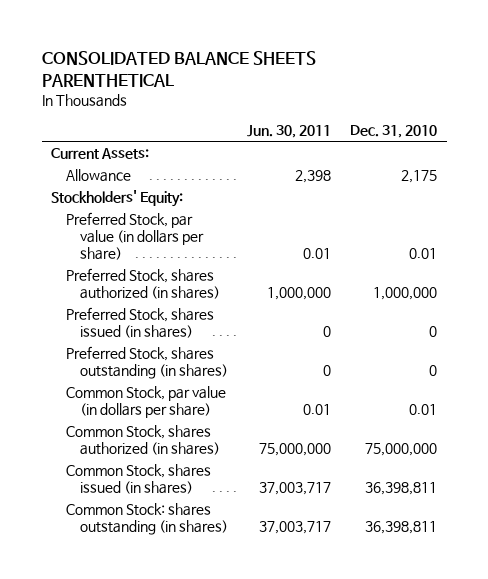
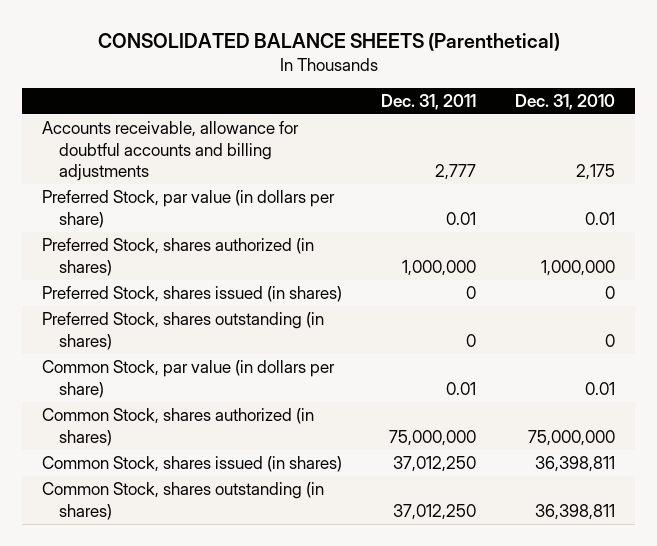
[41,50,316,87] CONSOLIDATED BALANCE SHEETS PARENTHETICAL -> [97,33,560,52] CONSOLIDATED BALANCE SHEETS (Parenthetical)
[246,125,331,139] Jun. 30, 2011 -> none
none -> [381,93,477,110] Dec. 31, 2011
[51,148,150,160] Current Assets: -> none
[51,190,184,208] Stockholders' Equity: -> none
[65,169,131,183] Allowance -> [41,121,299,182] Accounts receivable, allowance for doubtful accounts and billing adjustments
[65,503,228,536] Common Stock: shares outstanding (in shares) -> [41,482,324,520] Common Stock, shares outstanding (in shares)

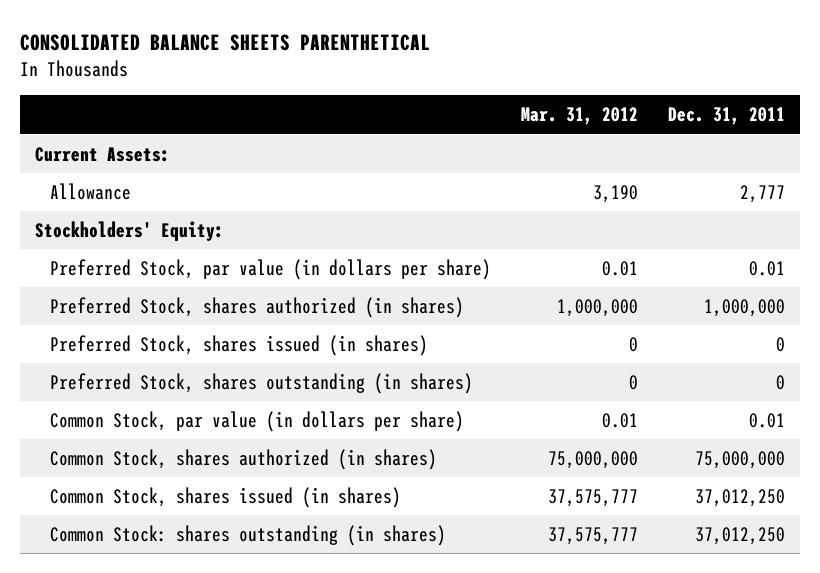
[97,33,560,52] CONSOLIDATED BALANCE SHEETS (Parenthetical) -> [20,34,431,52] CONSOLIDATED BALANCE SHEETS PARENTHETICAL
[515,93,616,110] Dec. 31, 2010 -> none
none -> [520,107,638,126] Mar. 31, 2012
none -> [35,146,171,162] Current Assets:
[41,121,299,182] Accounts receivable, allowance for doubtful accounts and billing adjustments -> [49,182,131,200] Allowance
none -> [35,220,225,241] Stockholders' Equity:
[41,482,324,520] Common Stock, shares outstanding (in shares) -> [49,524,446,546] Common Stock: shares outstanding (in shares)

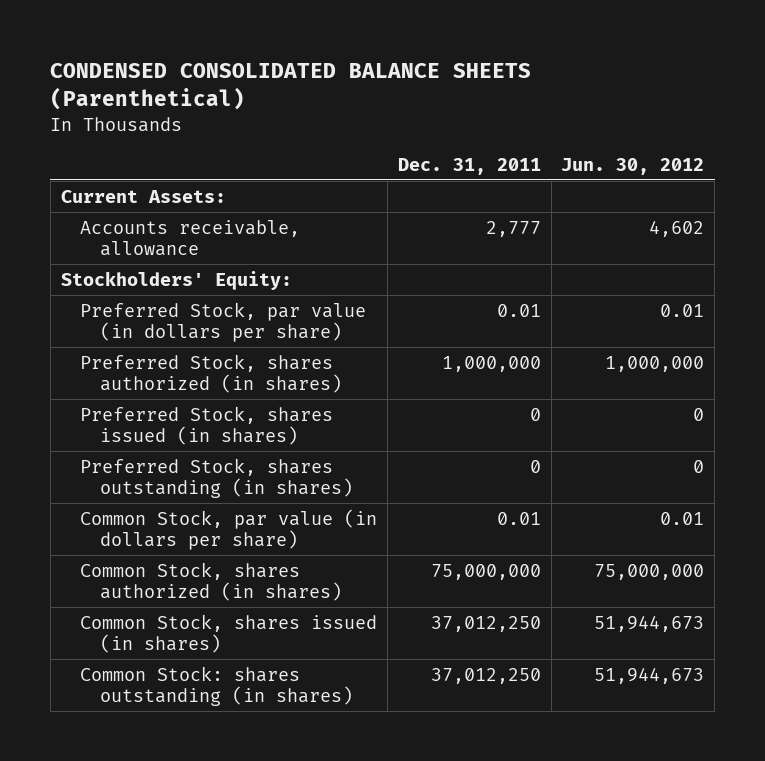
[20,34,431,52] CONSOLIDATED BALANCE SHEETS PARENTHETICAL -> [50,63,532,111] CONDENSED CONSOLIDATED BALANCE SHEETS (Parenthetical)
[520,107,638,126] Mar. 31, 2012 -> none
none -> [561,157,705,175] Jun. 30, 2012
[49,182,131,200] Allowance -> [80,219,301,256] Accounts receivable, allowance

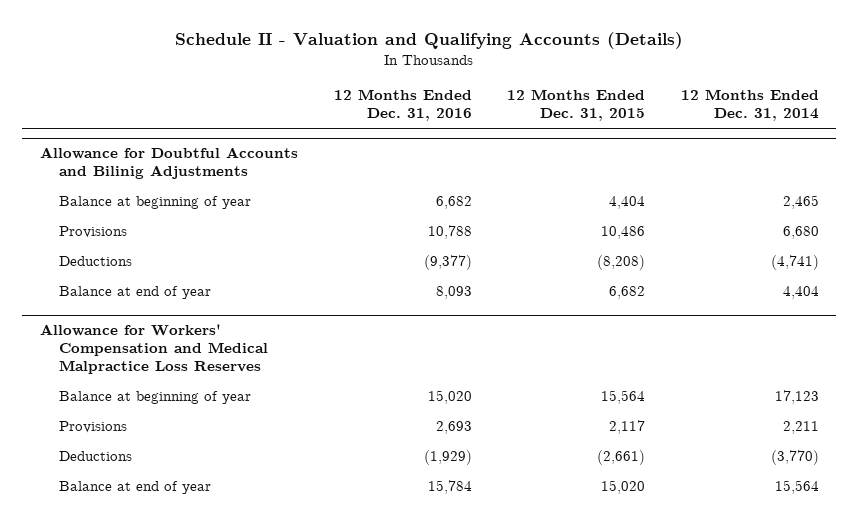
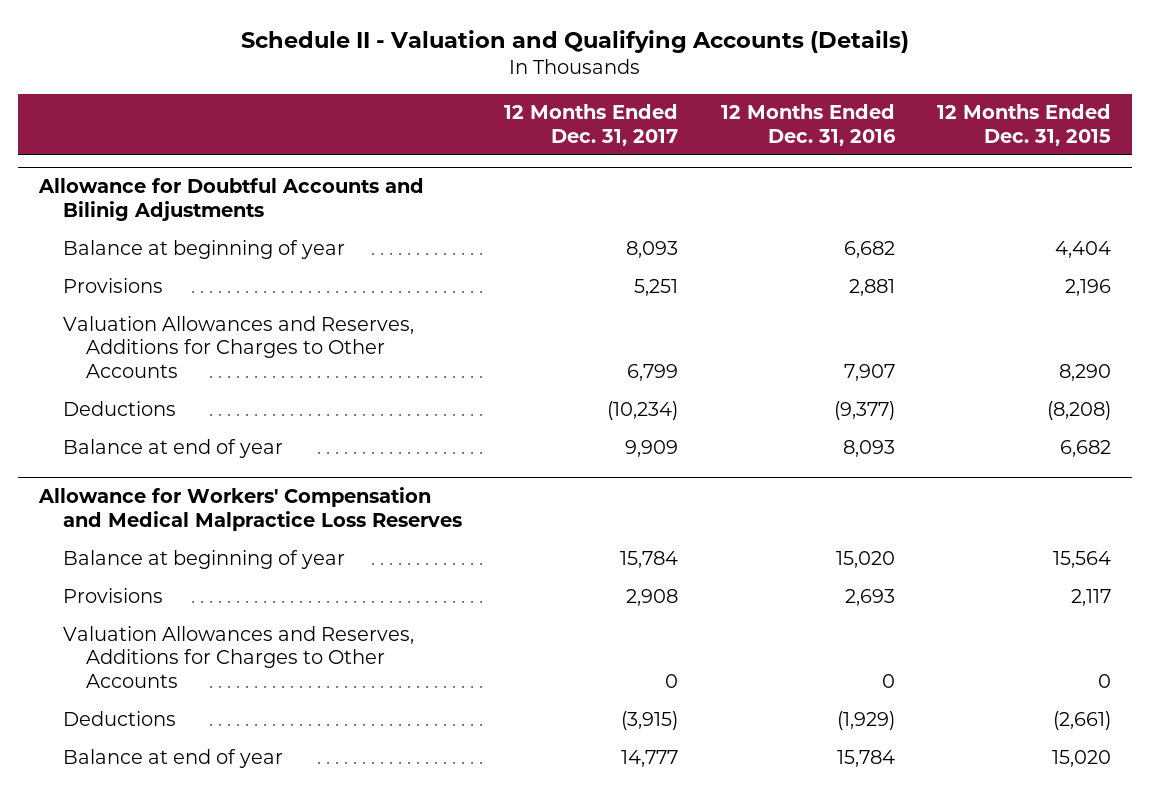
[680,89,819,122] 12 Months Ended Dec. 31, 2014 -> none
none -> [504,104,679,146] 12 Months Ended Dec. 31, 2017
[427,224,472,239] 10,788 -> [848,278,895,296] 2,881
[601,225,646,239] 10,486 -> [1065,278,1112,296] 2,196
none -> [62,315,414,378] Valuation Allowances and Reserves, Additions for Charges to Other Accounts
none -> [62,625,414,688] Valuation Allowances and Reserves, Additions for Charges to Other Accounts

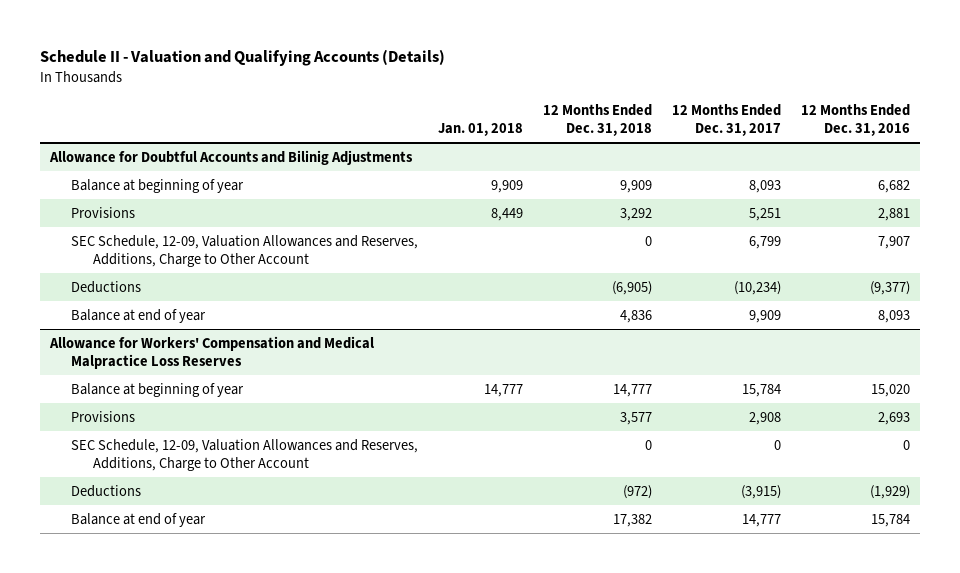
[937,104,1112,146] 12 Months Ended Dec. 31, 2015 -> none
none -> [438,122,524,136] Jan. 01, 2018
none -> [543,104,653,136] 12 Months Ended Dec. 31, 2018
[62,315,414,378] Valuation Allowances and Reserves, Additions for Charges to Other Accounts -> [71,234,419,267] SEC Schedule, 12-09, Valuation Allowances and Reserves, Additions, Charge to Other Account
[62,625,414,688] Valuation Allowances and Reserves, Additions for Charges to Other Accounts -> [71,438,419,471] SEC Schedule, 12-09, Valuation Allowances and Reserves, Additions, Charge to Other Account

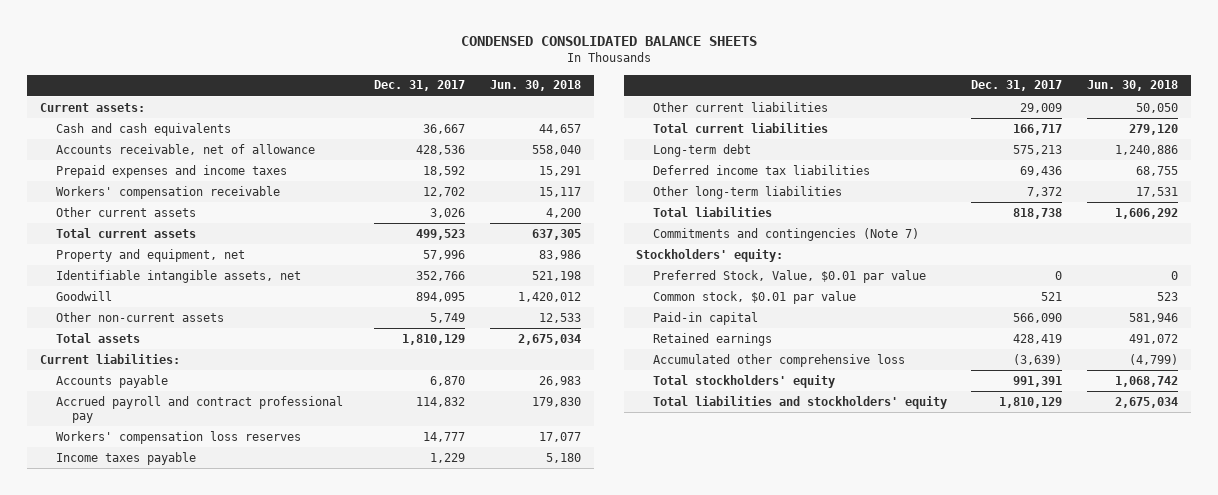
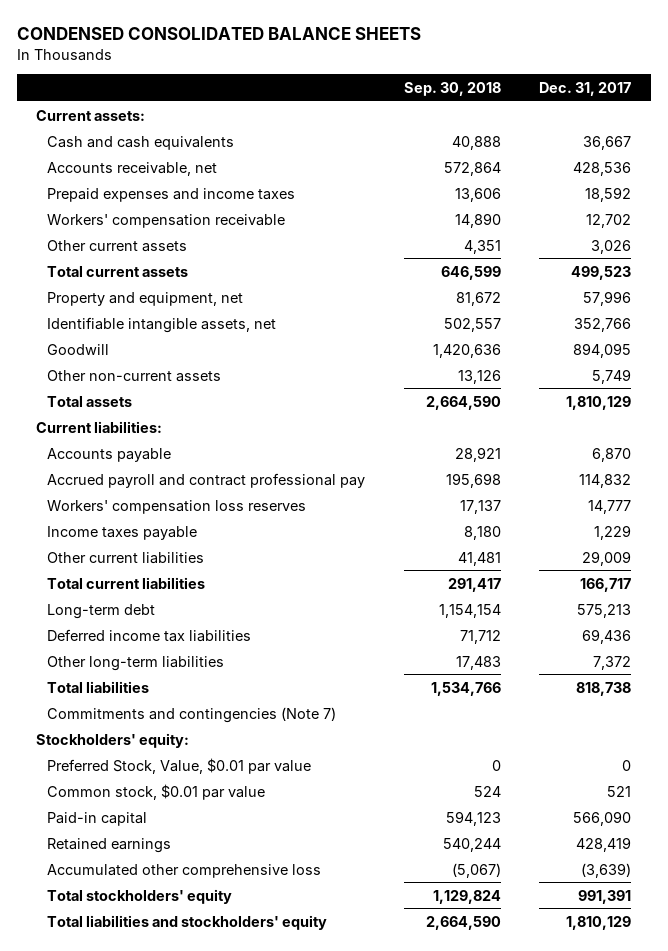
[490,80,582,92] Jun. 30, 2018 -> none
none -> [403,81,501,96] Sep. 30, 2018
[55,143,315,155] Accounts receivable, net of allowance -> [47,161,218,176] Accounts receivable, net

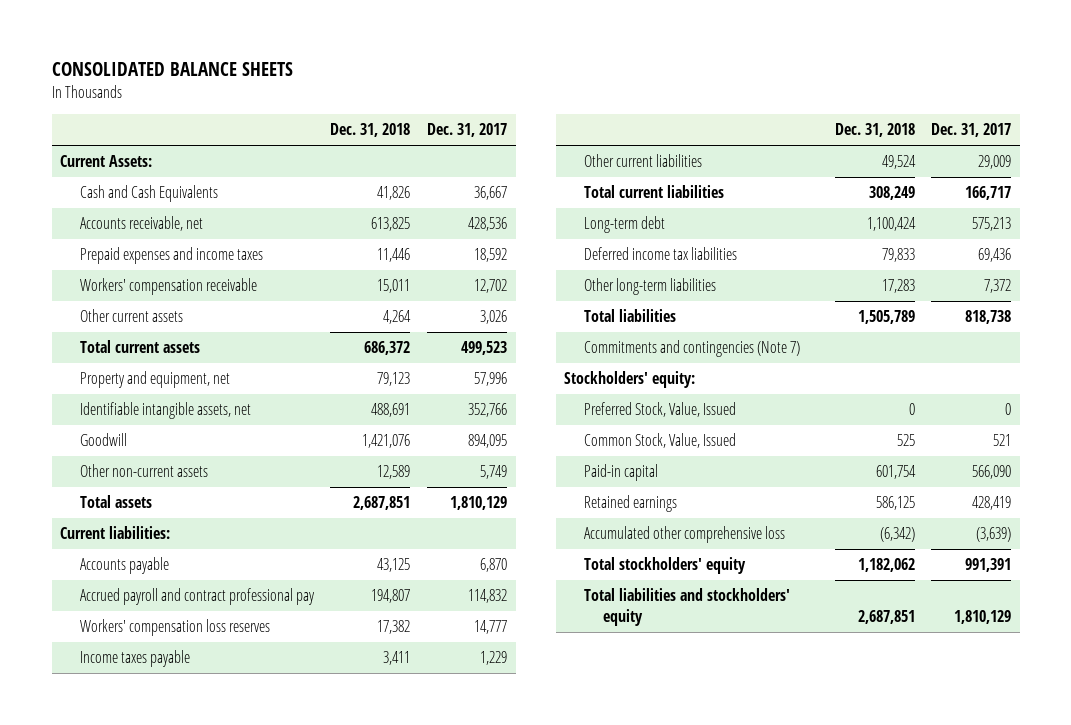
[17,26,422,40] CONDENSED CONSOLIDATED BALANCE SHEETS -> [51,62,293,77] CONSOLIDATED BALANCE SHEETS
[403,81,501,96] Sep. 30, 2018 -> none
none -> [330,123,411,138] Dec. 31, 2018
[36,109,146,121] Current assets: -> [59,155,152,168] Current Assets:
[47,135,235,150] Cash and cash equivalents -> [79,185,218,203] Cash and Cash Equivalents
[47,757,312,774] Preferred Stock, Value, $0.01 par value -> [583,402,736,418] Preferred Stock, Value, Issued
[47,783,266,800] Common stock, $0.01 par value -> [583,433,736,449] Common Stock, Value, Issued

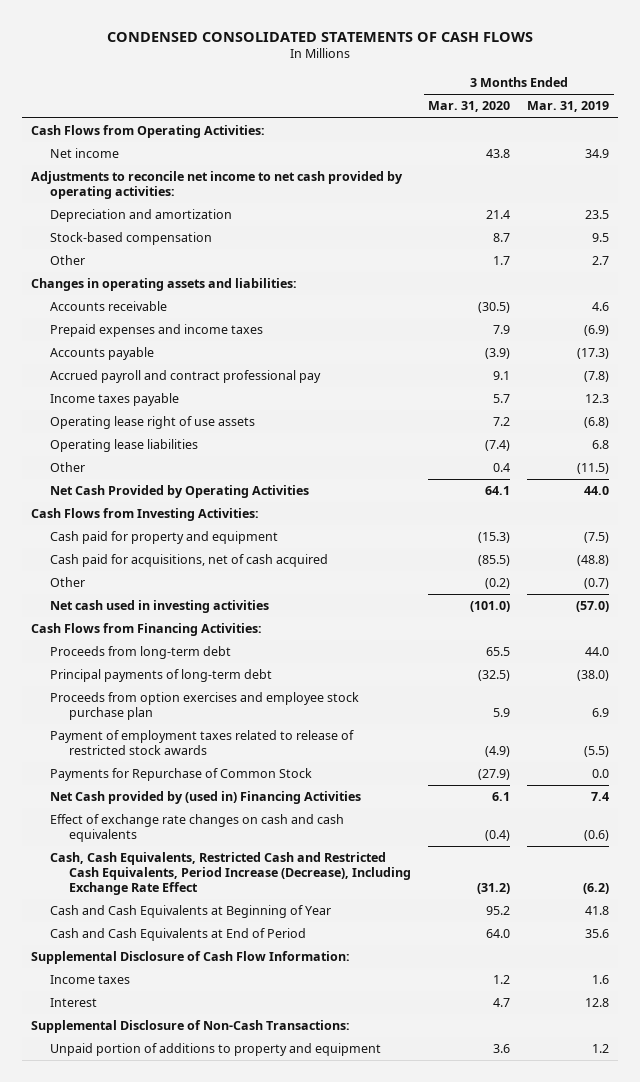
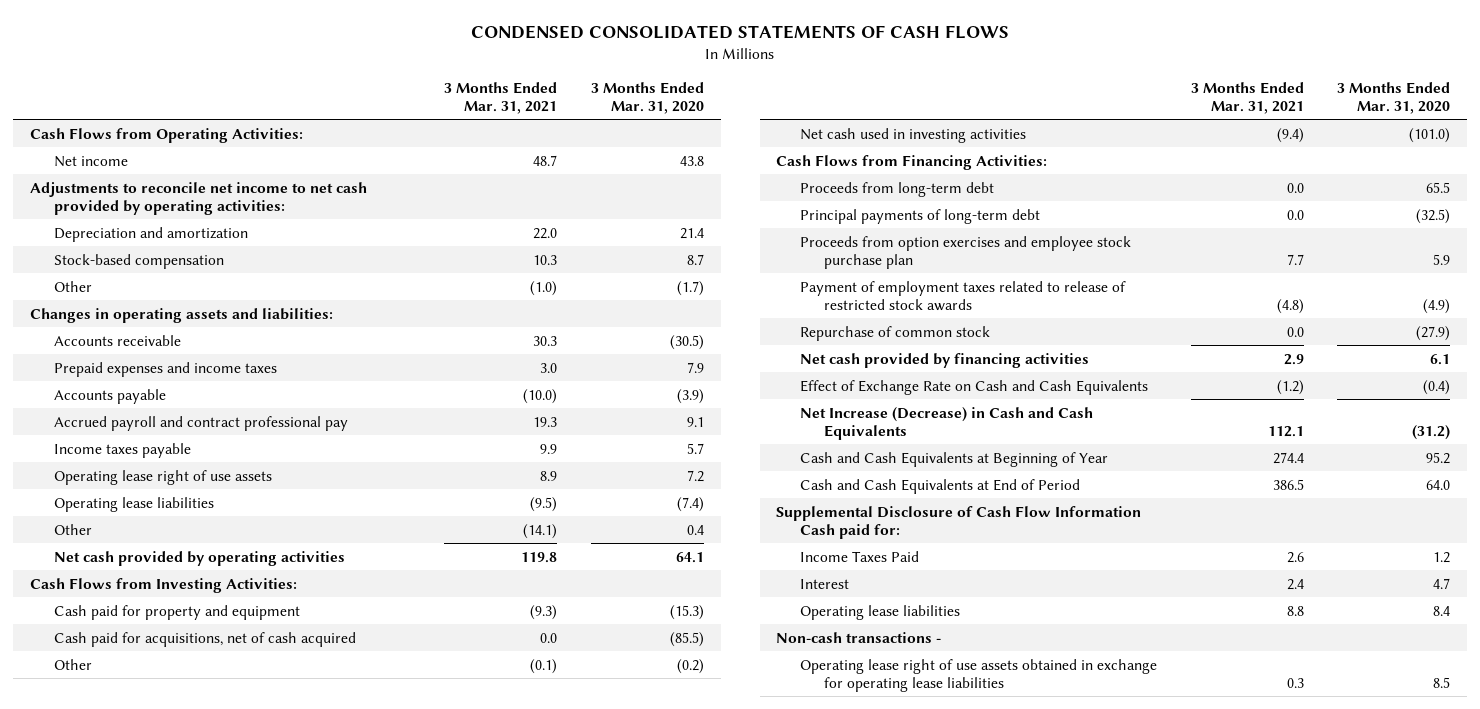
[527,101,610,113] Mar. 31, 2019 -> none
none -> [444,81,558,114] 3 Months Ended Mar. 31, 2021
[493,256,511,266] 1.7 -> [676,280,704,296] (1.7)
[49,485,309,499] Net Cash Provided by Operating Activities -> [54,550,346,566] Net cash provided by operating activities
[49,768,312,782] Payments for Repurchase of Common Stock -> [800,325,991,341] Repurchase of common stock
[49,791,361,805] Net Cash provided by (used in) Financing Activities -> [800,352,1090,368] Net cash provided by financing activities
[49,814,344,842] Effect of exchange rate changes on cash and cash equivalents -> [800,379,1149,395] Effect of Exchange Rate on Cash and Cash Equivalents
[49,852,411,895] Cash, Cash Equivalents, Restricted Cash and Restricted Cash Equivalents, Period Increase (Decrease), Including Exchange Rate Effect -> [800,406,1094,440] Net Increase (Decrease) in Cash and Cash Equivalents
[30,951,350,965] Supplemental Disclosure of Cash Flow Information: -> [776,505,1142,539] Supplemental Disclosure of Cash Flow Information Cash paid for:
[49,975,130,985] Income taxes -> [800,550,920,562] Income Taxes Paid
[49,1043,381,1057] Unpaid portion of additions to property and equipment -> none
none -> [800,604,961,620] Operating lease liabilities
[30,1020,350,1034] Supplemental Disclosure of Non-Cash Transactions: -> [776,631,942,643] Non-cash transactions -
none -> [800,658,1158,692] Operating lease right of use assets obtained in exchange for operating lease liabilities

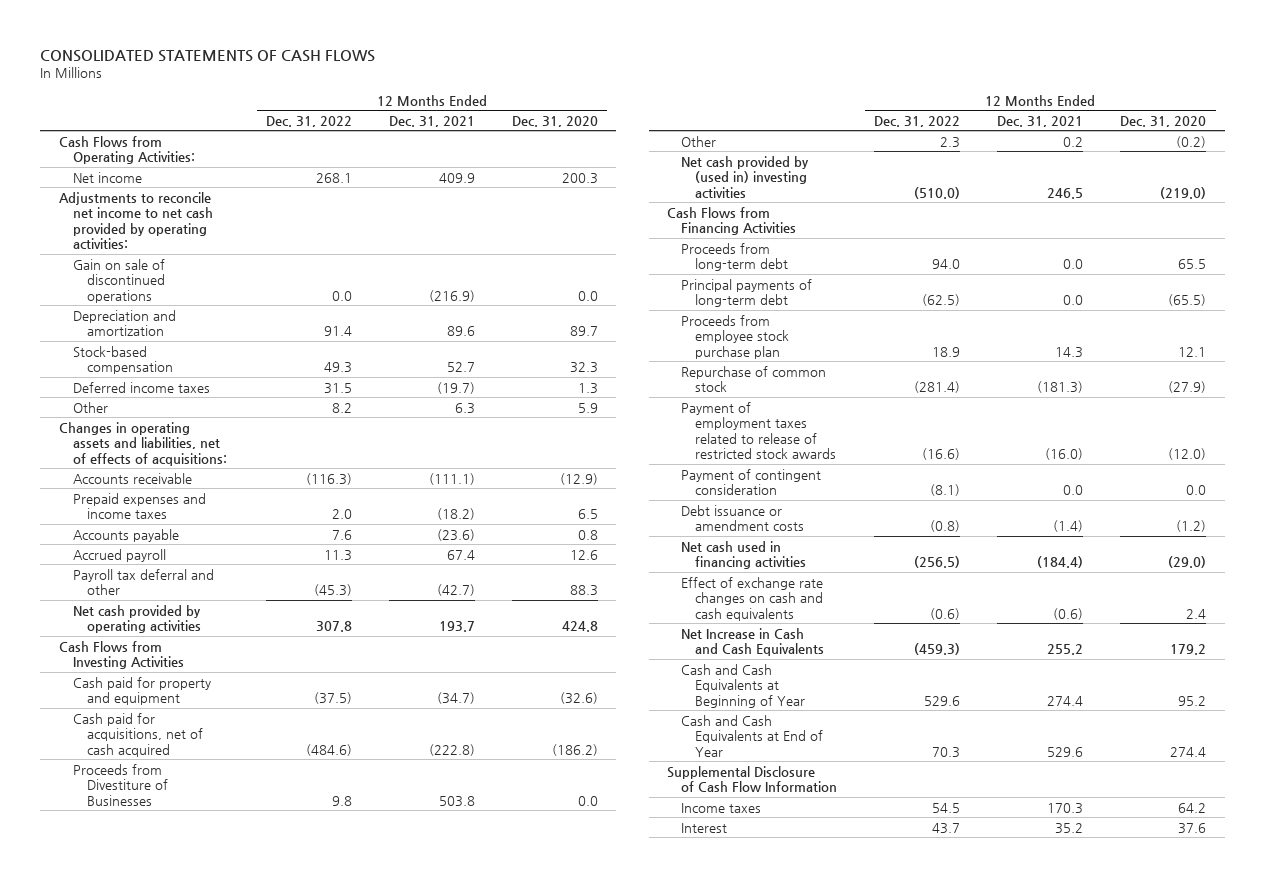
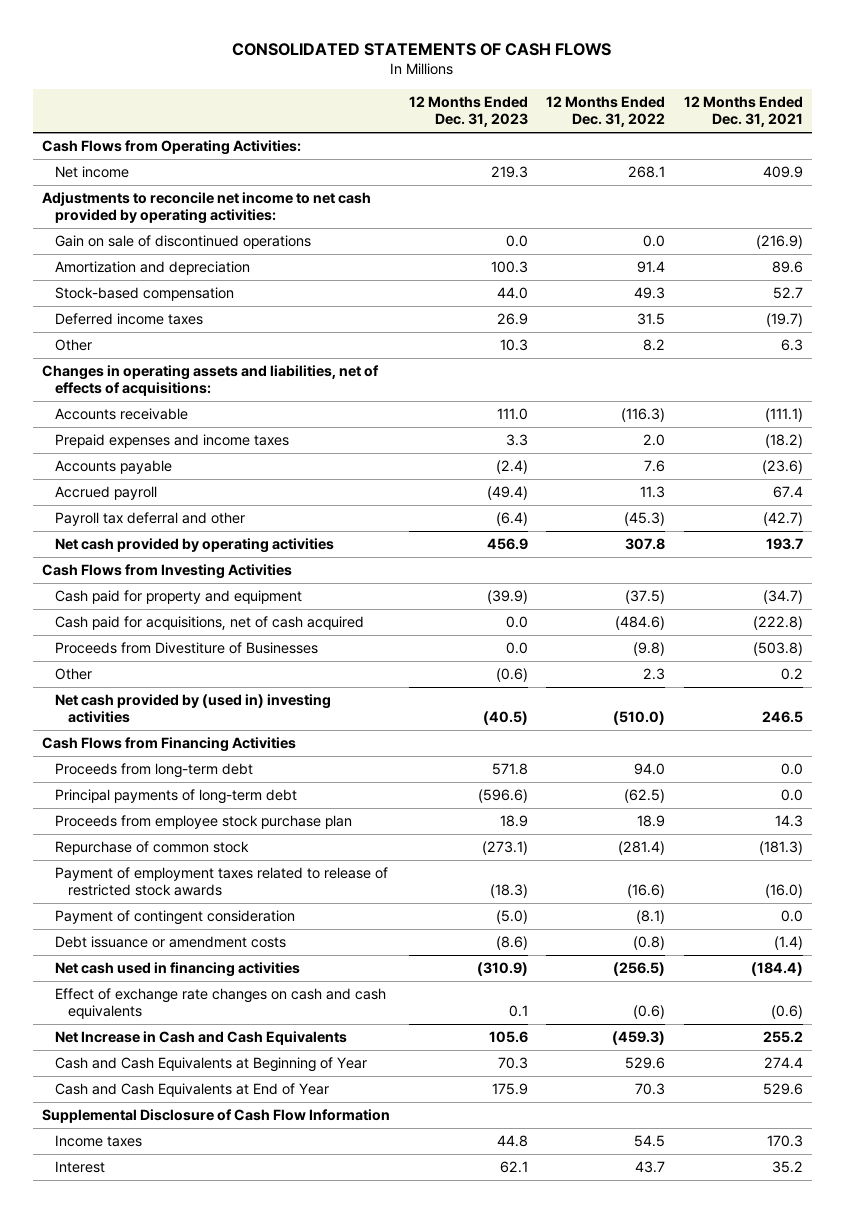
[511,115,598,127] Dec. 31, 2020 -> none
none -> [408,95,528,128] 12 Months Ended Dec. 31, 2023
[72,309,176,337] Depreciation and amortization -> [55,261,251,276] Amortization and depreciation
[331,795,352,806] 9.8 -> [633,642,666,657] (9.8)
[438,795,475,807] 503.8 -> [752,642,803,657] (503.8)

